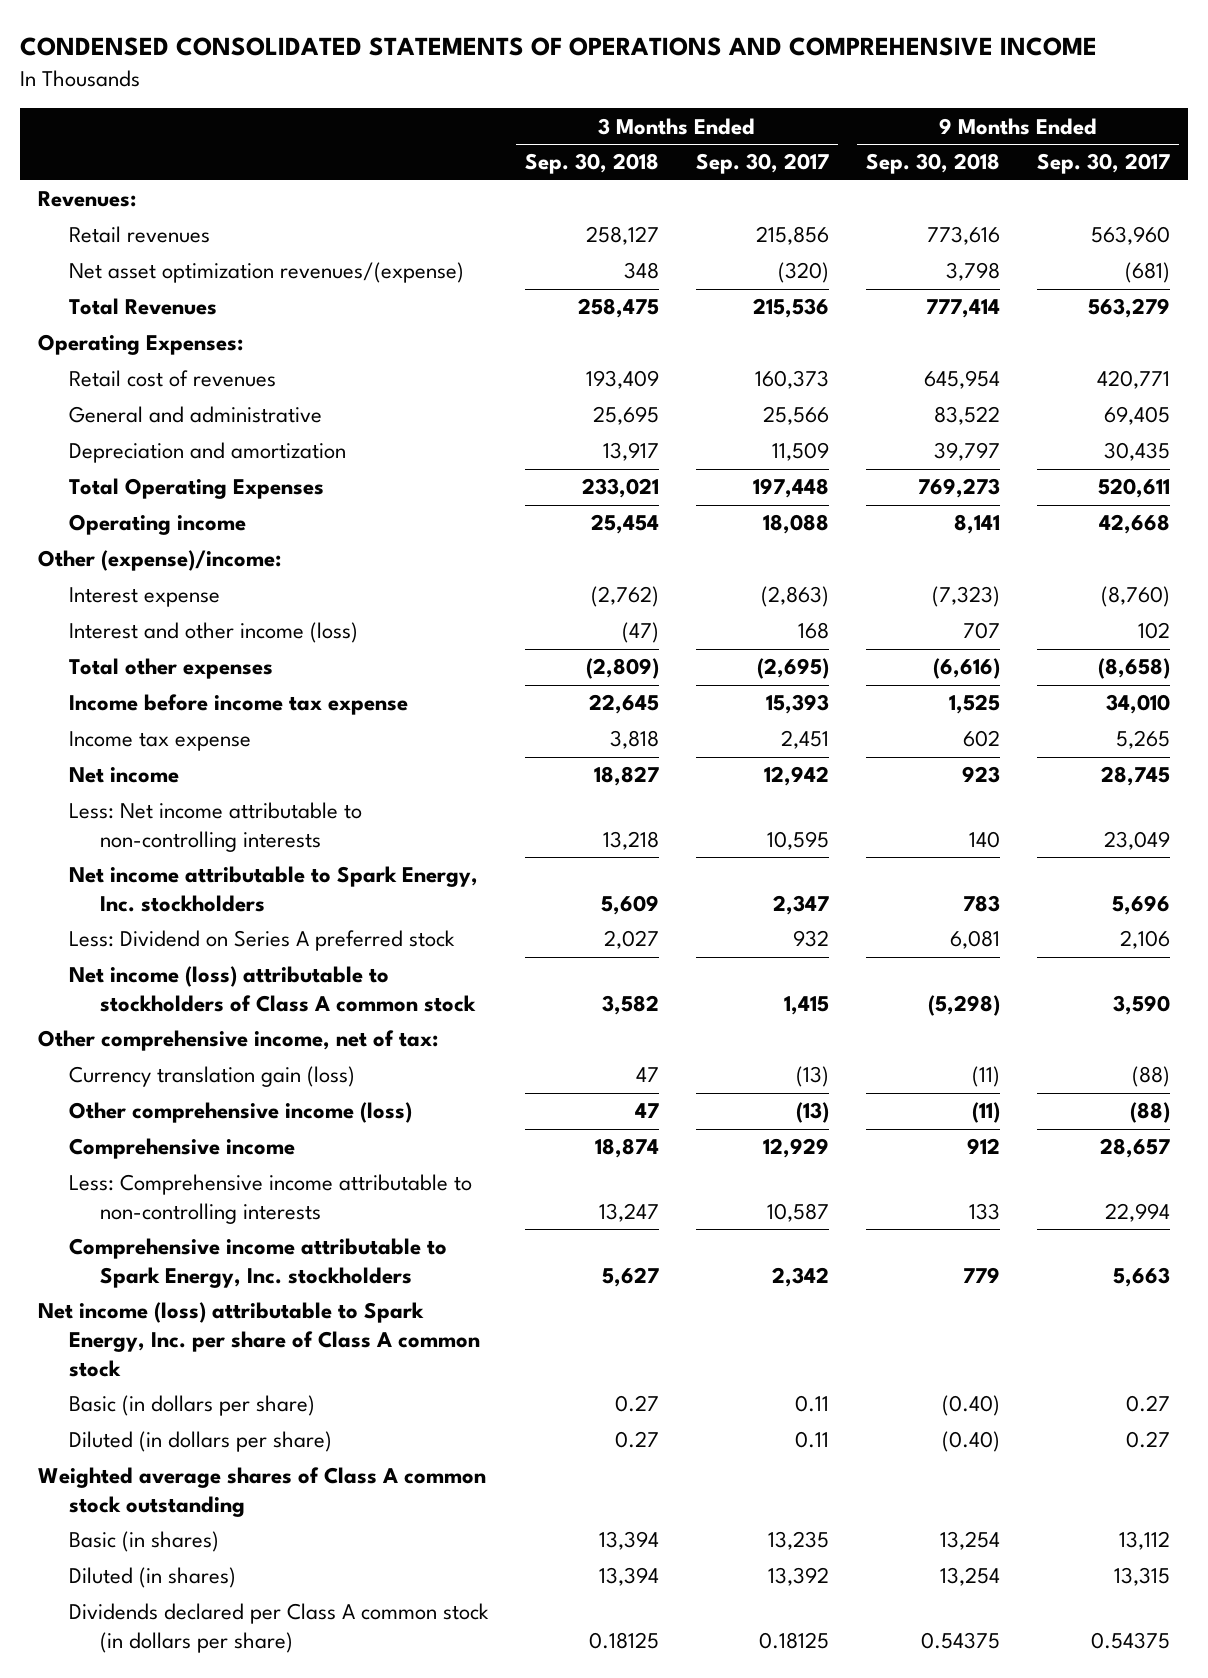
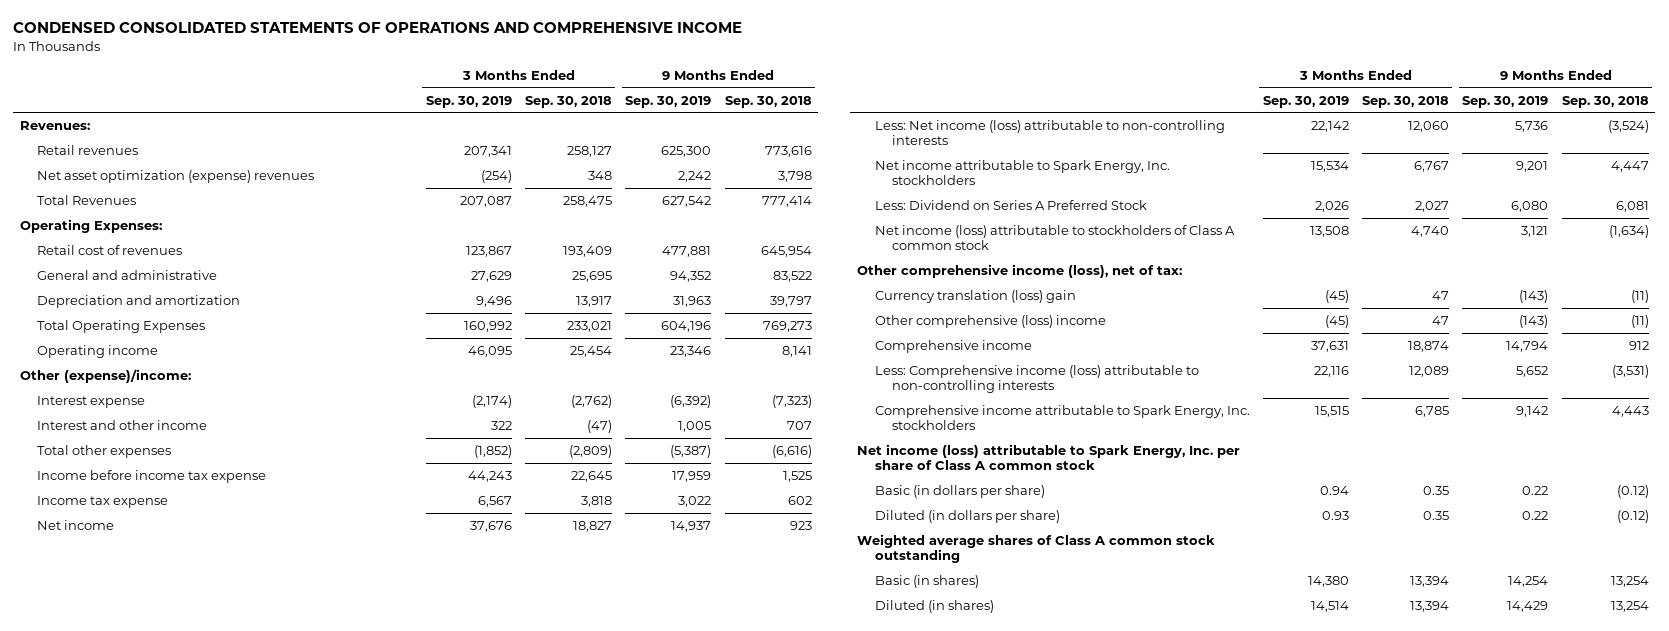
[695,153,829,175] Sep. 30, 2017 -> none
[1036,153,1170,175] Sep. 30, 2017 -> none
none -> [425,95,512,108] Sep. 30, 2019
none -> [625,95,712,108] Sep. 30, 2019
[69,262,465,284] Net asset optimization revenues/(expense) -> [37,169,315,183] Net asset optimization (expense) revenues
[69,622,359,644] Interest and other income (loss) -> [37,419,208,430] Interest and other income
[69,802,363,853] Less: Net income attributable to non-controlling interests -> [874,119,1225,146] Less: Net income (loss) attributable to non-controlling interests
[602,831,659,851] 13,218 -> [1408,120,1450,132] 12,060
[968,831,1000,849] 140 -> [1607,119,1649,133] (3,524)
[600,895,659,916] 5,609 -> [1414,160,1450,172] 6,767
[962,895,1000,913] 783 -> [1610,160,1649,172] 4,447
[69,930,456,952] Less: Dividend on Series A preferred stock -> [874,199,1147,210] Less: Dividend on Series A Preferred Stock
[601,995,659,1016] 3,582 -> [1411,225,1450,237] 4,740
[927,995,1000,1017] (5,298) -> [1608,224,1649,238] (1,634)
[38,1030,439,1052] Other comprehensive income, net of tax: -> [857,263,1183,278] Other comprehensive income (loss), net of tax:
[69,1066,356,1088] Currency translation gain (loss) -> [874,289,1076,303] Currency translation (loss) gain
[69,1102,413,1124] Other comprehensive income (loss) -> [874,314,1106,328] Other comprehensive (loss) income
[69,1174,473,1225] Less: Comprehensive income attributable to non-controlling interests -> [874,364,1199,394] Less: Comprehensive income (loss) attributable to non-controlling interests
[598,1203,659,1223] 13,247 -> [1409,365,1450,377] 12,089
[968,1203,1000,1221] 133 -> [1611,364,1649,378] (3,531)
[601,1267,659,1288] 5,627 -> [1415,405,1450,417] 6,785
[962,1267,1000,1284] 779 -> [1611,405,1649,417] 4,443
[614,1395,659,1413] 0.27 -> [1423,485,1450,495] 0.35
[941,1395,1000,1417] (0.40) -> [1616,484,1649,498] (0.12)
[614,1431,659,1449] 0.27 -> [1423,510,1450,520] 0.35
[941,1431,1000,1453] (0.40) -> [1616,509,1649,523] (0.12)
[69,1603,490,1654] Dividends declared per Class A common stock (in dollars per share) -> none

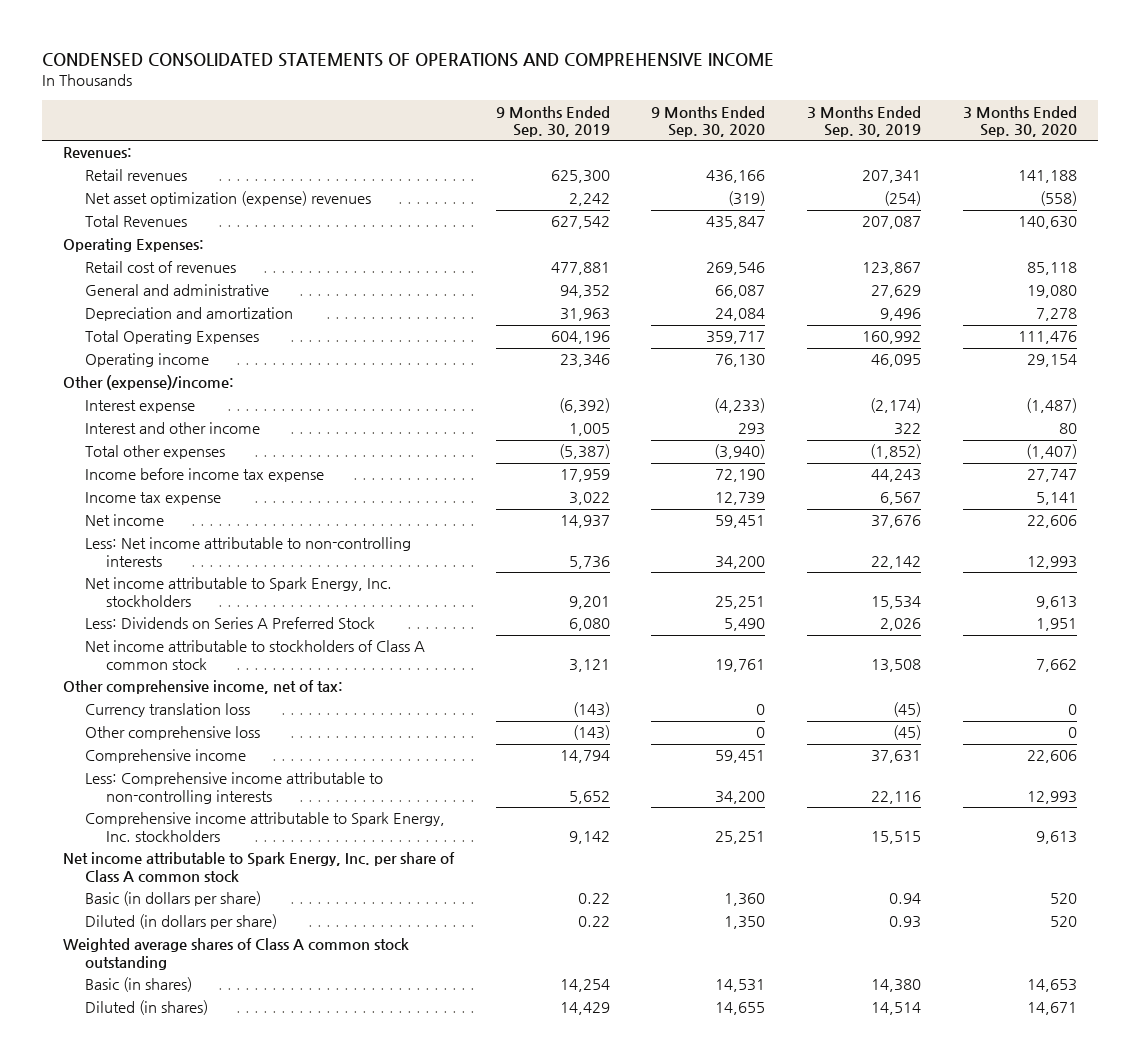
[524,95,612,108] Sep. 30, 2018 -> none
[724,95,812,108] Sep. 30, 2018 -> none
none -> [651,105,766,138] 9 Months Ended Sep. 30, 2020
none -> [962,105,1077,138] 3 Months Ended Sep. 30, 2020
[874,119,1225,146] Less: Net income (loss) attributable to non-controlling interests -> [84,537,411,567] Less: Net income attributable to non-controlling interests
[874,199,1147,210] Less: Dividend on Series A Preferred Stock -> [84,617,375,630] Less: Dividends on Series A Preferred Stock
[874,224,1235,251] Net income (loss) attributable to stockholders of Class A common stock -> [84,640,425,670] Net income attributable to stockholders of Class A common stock
[857,263,1183,278] Other comprehensive income (loss), net of tax: -> [62,680,343,695] Other comprehensive income, net of tax:
[874,289,1076,303] Currency translation (loss) gain -> [84,703,250,718] Currency translation loss
[874,314,1106,328] Other comprehensive (loss) income -> [84,726,260,741] Other comprehensive loss
[874,364,1199,394] Less: Comprehensive income (loss) attributable to non-controlling interests -> [84,772,383,804] Less: Comprehensive income attributable to non-controlling interests
[857,443,1241,471] Net income (loss) attributable to Spark Energy, Inc. per share of Class A common stock -> [62,852,455,882] Net income attributable to Spark Energy, Inc. per share of Class A common stock

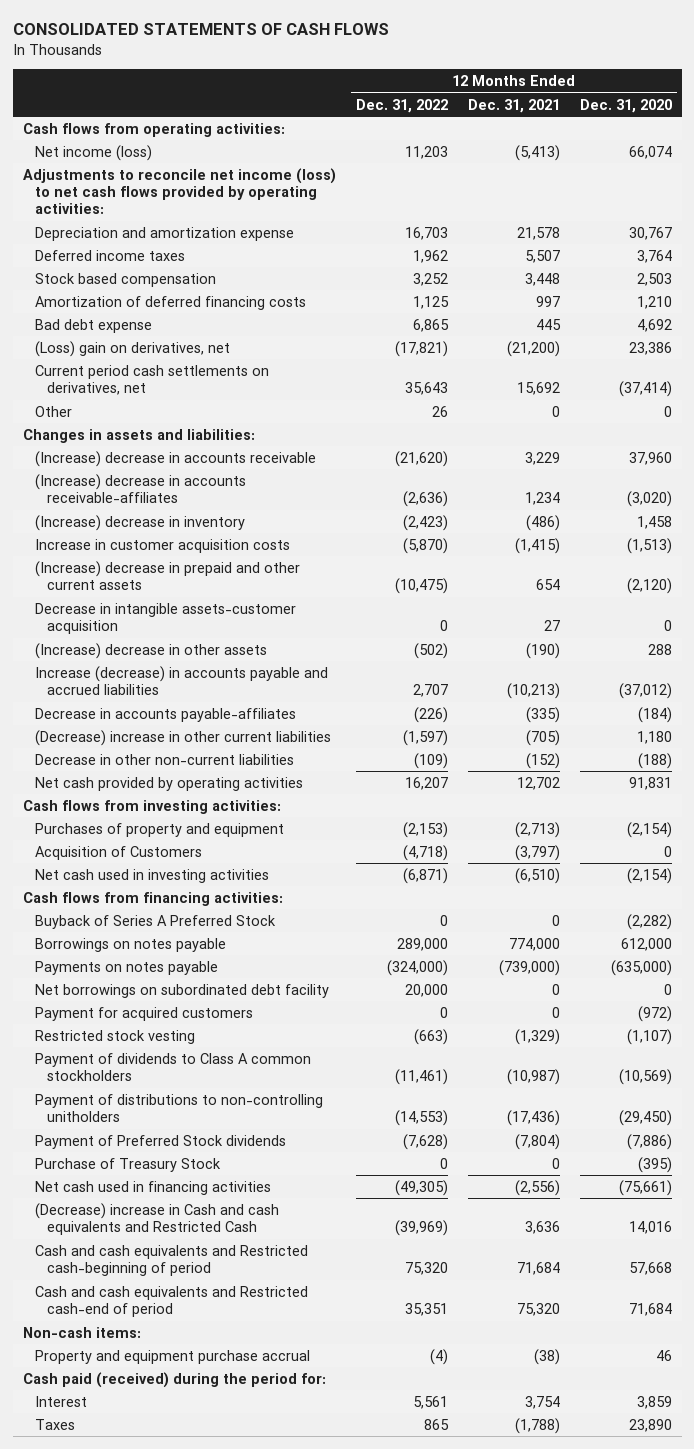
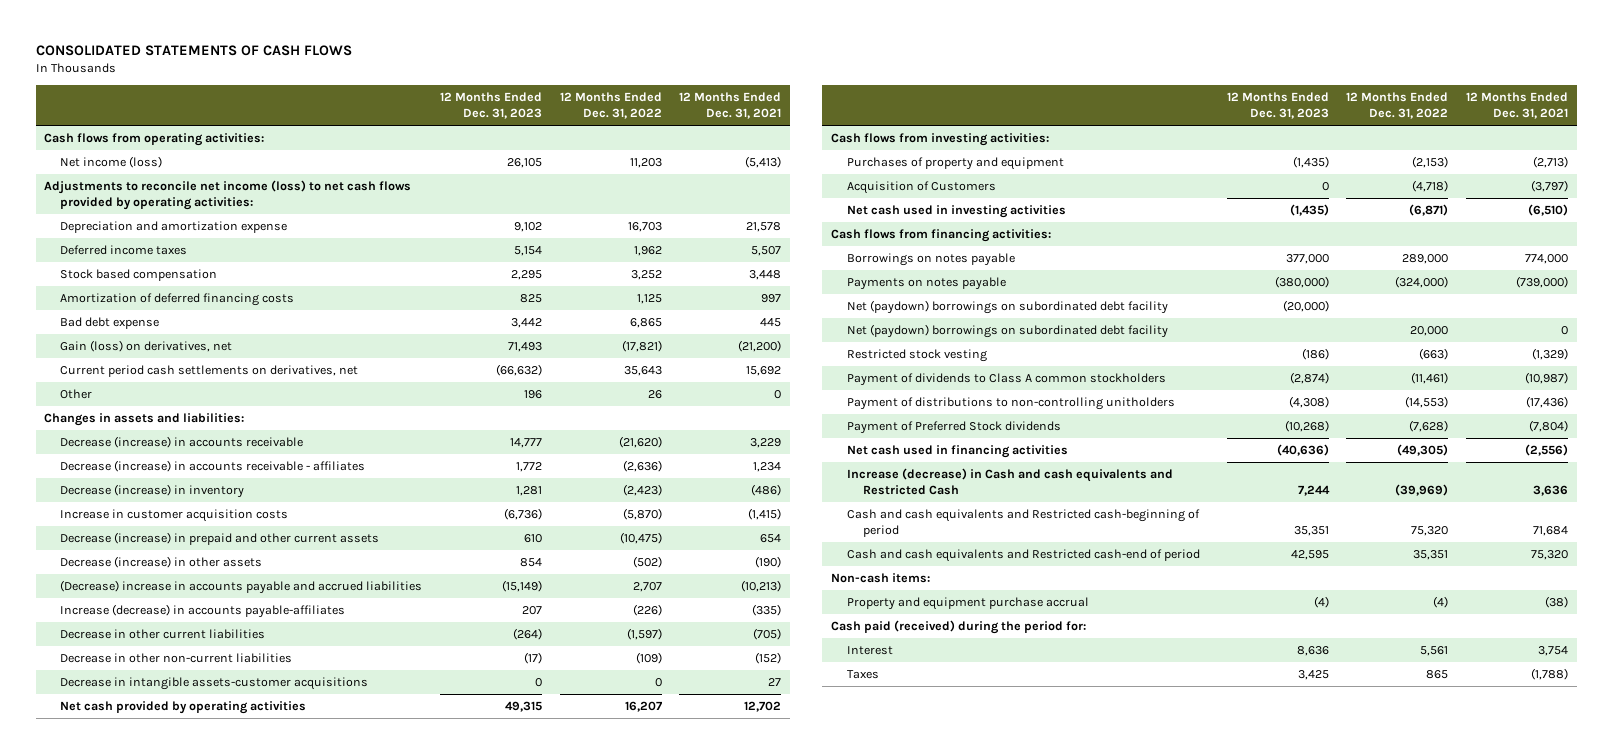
[579,98,672,113] Dec. 31, 2020 -> none
none -> [440,91,543,120] 12 Months Ended Dec. 31, 2023
[34,340,230,357] (Loss) gain on derivatives, net -> [60,339,233,352] Gain (loss) on derivatives, net
[34,450,316,467] (Increase) decrease in accounts receivable -> [60,435,304,448] Decrease (increase) in accounts receivable
[34,473,246,504] (Increase) decrease in accounts receivable-affiliates -> [60,459,366,472] Decrease (increase) in accounts receivable - affiliates
[34,514,245,531] (Increase) decrease in inventory -> [60,483,245,498] Decrease (increase) in inventory
[34,602,296,635] Decrease in intangible assets-customer acquisition -> none
[34,560,300,591] (Increase) decrease in prepaid and other current assets -> [60,531,380,545] Decrease (increase) in prepaid and other current assets
[34,642,267,659] (Increase) decrease in other assets -> [60,555,263,568] Decrease (increase) in other assets
[34,665,328,696] Increase (decrease) in accounts payable and accrued liabilities -> [60,579,423,594] (Decrease) increase in accounts payable and accrued liabilities
[34,707,296,722] Decrease in accounts payable-affiliates -> [60,603,346,618] Increase (decrease) in accounts payable-affiliates
[34,729,331,746] (Decrease) increase in other current liabilities -> [60,628,266,639] Decrease in other current liabilities
none -> [60,676,369,690] Decrease in intangible assets-customer acquisitions
[34,914,276,929] Buyback of Series A Preferred Stock -> none
[34,1006,253,1021] Payment for acquired customers -> none
none -> [846,299,1168,314] Net (paydown) borrowings on subordinated debt facility
[34,983,329,998] Net borrowings on subordinated debt facility -> [846,323,1168,338] Net (paydown) borrowings on subordinated debt facility
[34,1157,221,1172] Purchase of Treasury Stock -> none
[34,1202,279,1236] (Decrease) increase in Cash and cash equivalents and Restricted Cash -> [846,467,1173,496] Increase (decrease) in Cash and cash equivalents and Restricted Cash

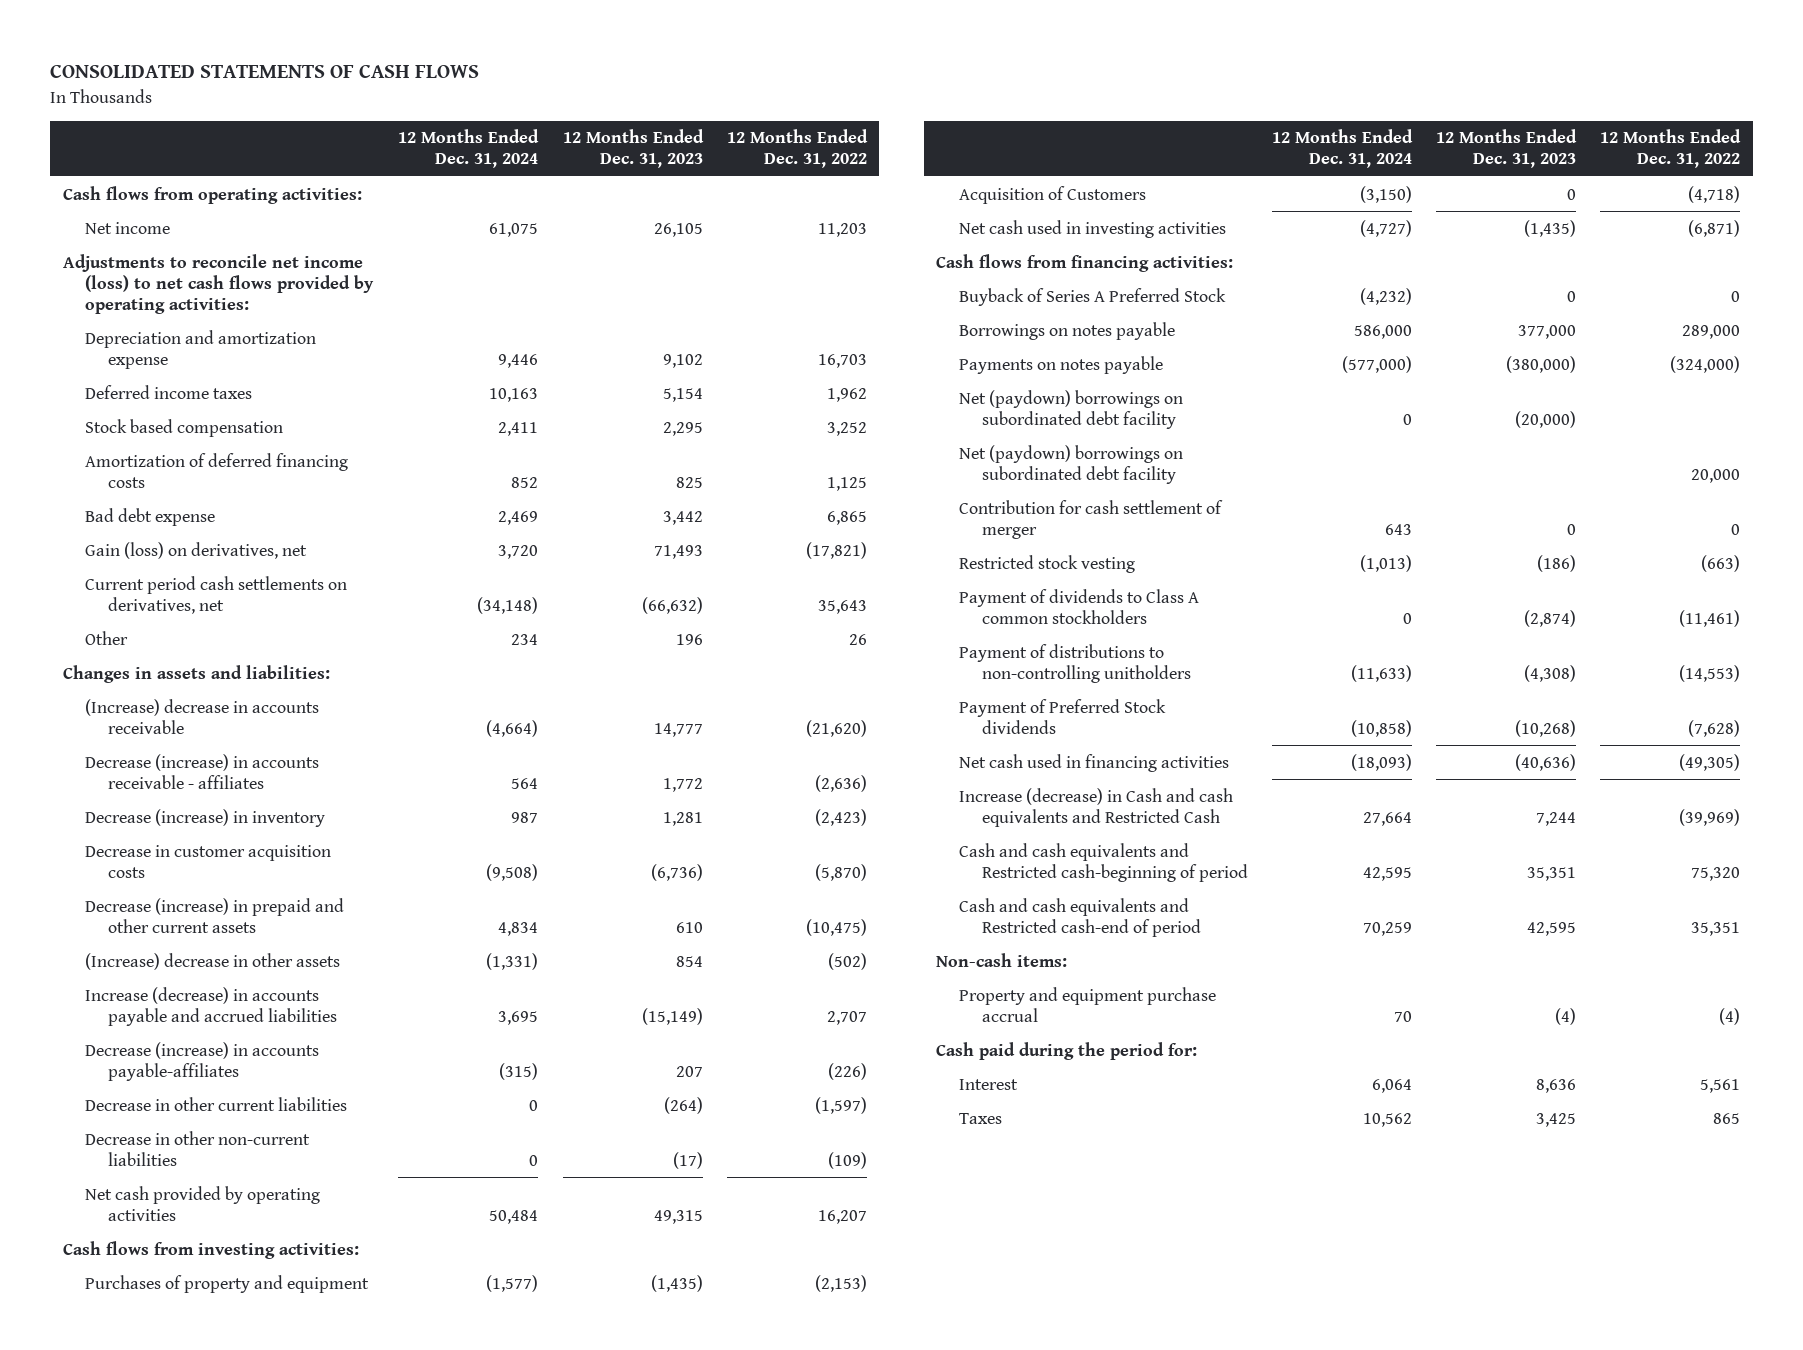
[679,91,782,120] 12 Months Ended Dec. 31, 2021 -> none
none -> [398,129,540,169] 12 Months Ended Dec. 31, 2024
[60,155,163,168] Net income (loss) -> [85,221,171,234] Net income
[60,435,304,448] Decrease (increase) in accounts receivable -> [85,698,320,734] (Increase) decrease in accounts receivable
[60,508,289,522] Increase in customer acquisition costs -> [85,844,332,878] Decrease in customer acquisition costs
[60,555,263,568] Decrease (increase) in other assets -> [85,952,341,970] (Increase) decrease in other assets
[60,579,423,594] (Decrease) increase in accounts payable and accrued liabilities -> [85,986,338,1026] Increase (decrease) in accounts payable and accrued liabilities
[60,603,346,618] Increase (decrease) in accounts payable-affiliates -> [85,1041,320,1081] Decrease (increase) in accounts payable-affiliates
[60,676,369,690] Decrease in intangible assets-customer acquisitions -> none
none -> [958,287,1226,306] Buyback of Series A Preferred Stock
none -> [958,499,1223,539] Contribution for cash settlement of merger
[830,619,1086,634] Cash paid (received) during the period for: -> [936,1041,1198,1060] Cash paid during the period for:

